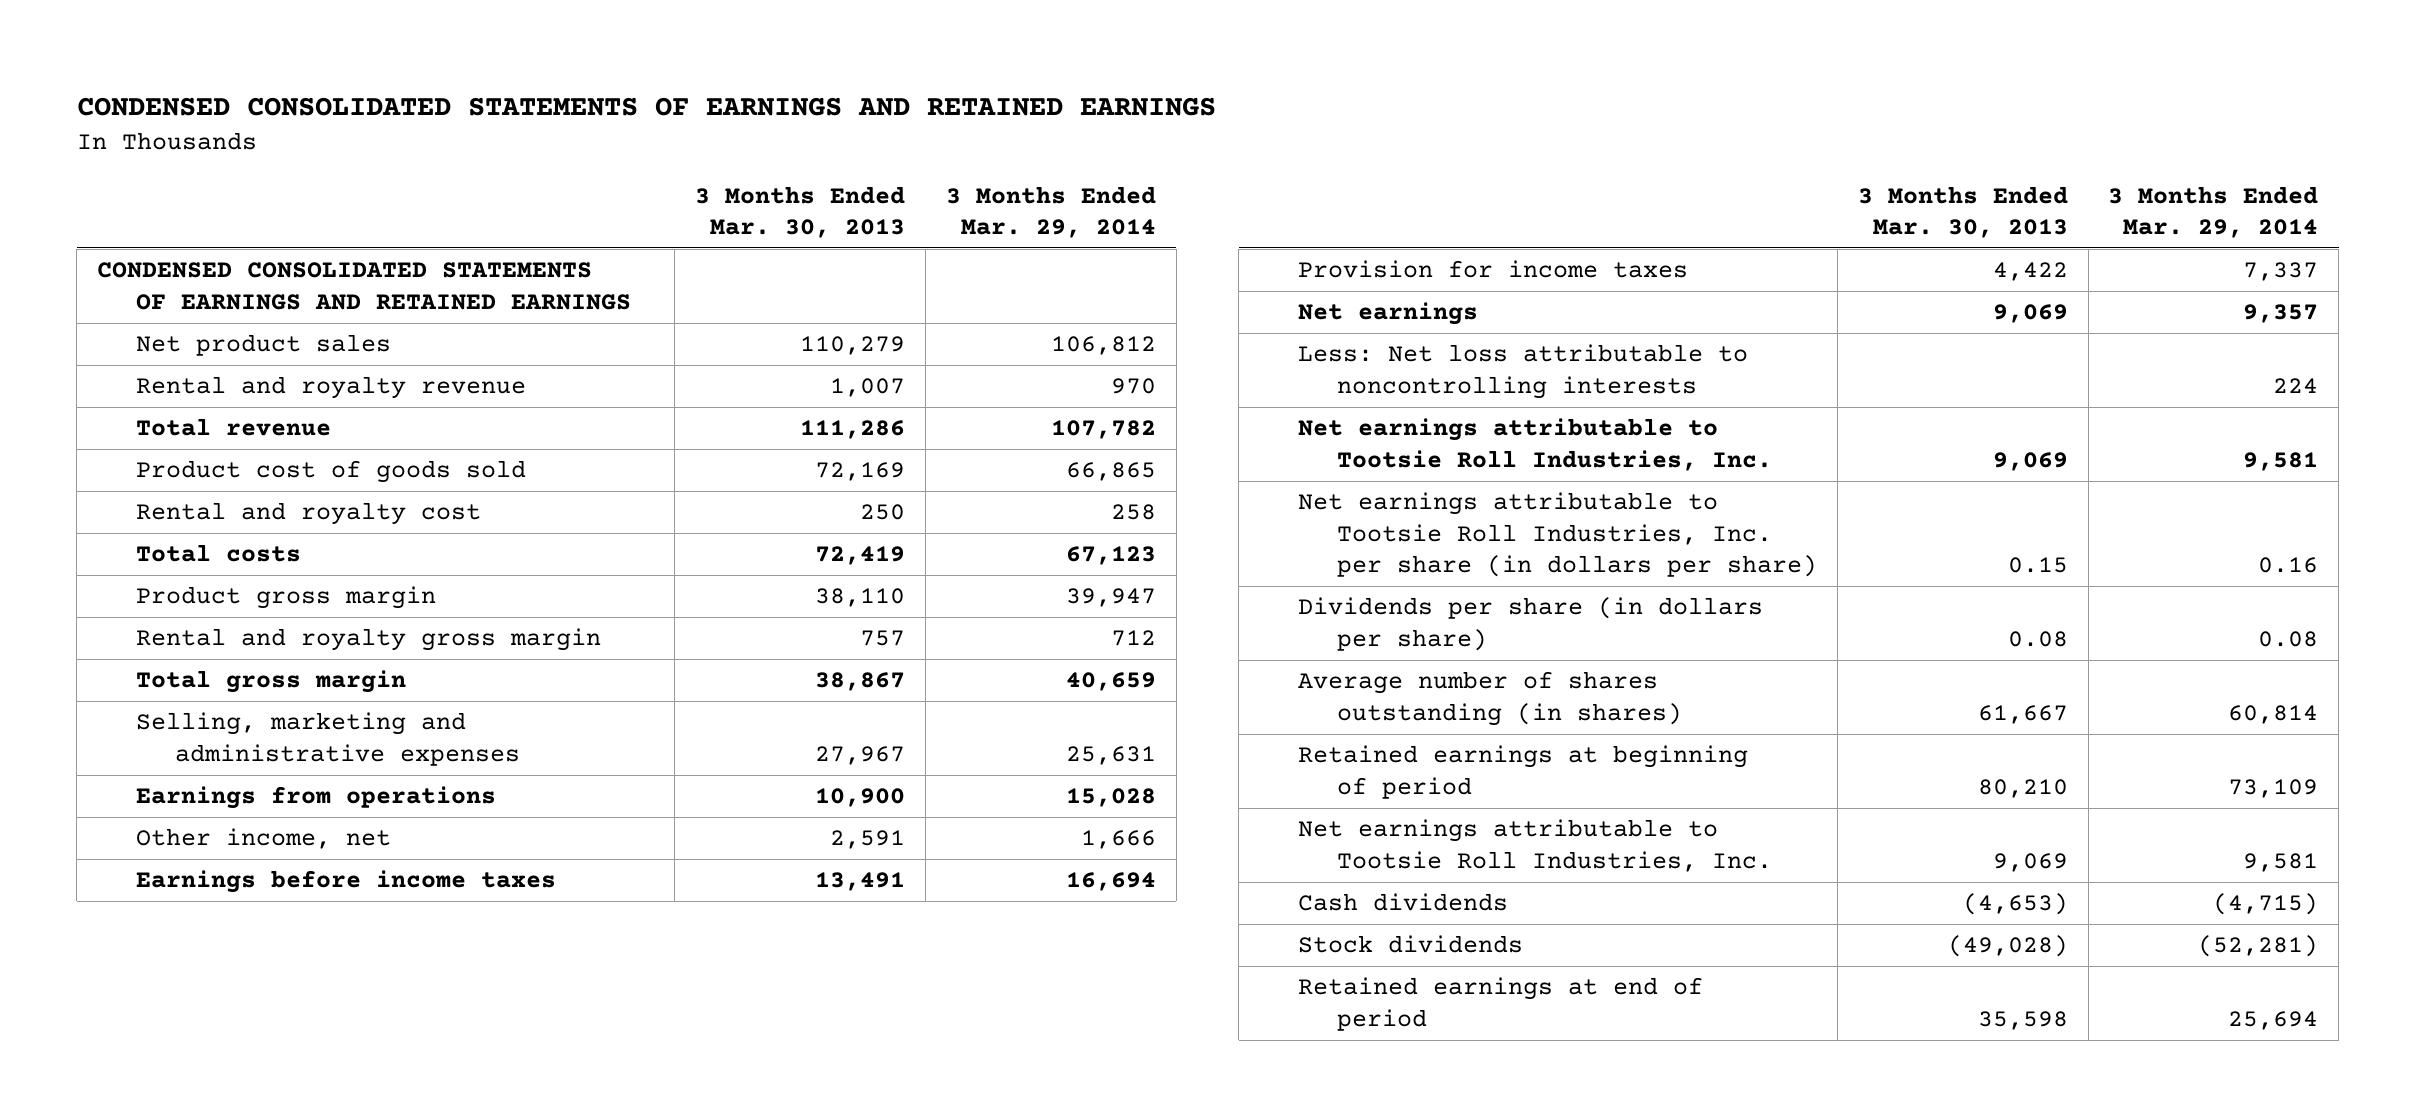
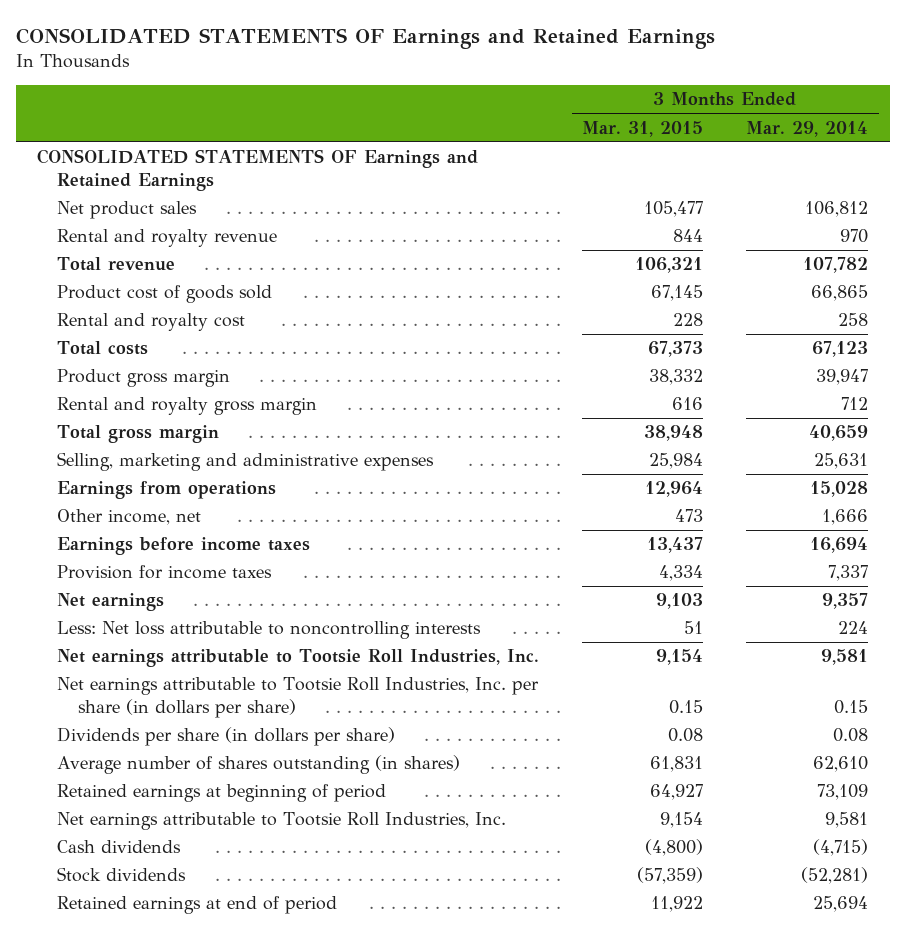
[76,97,1216,117] CONDENSED CONSOLIDATED STATEMENTS OF EARNINGS AND RETAINED EARNINGS -> [15,28,715,50] CONSOLIDATED STATEMENTS OF Earnings and Retained Earnings
[695,185,906,239] 3 Months Ended Mar. 30, 2013 -> none
none -> [582,120,704,137] Mar. 31, 2015
[96,262,631,310] CONDENSED CONSOLIDATED STATEMENTS OF EARNINGS AND RETAINED EARNINGS -> [37,149,479,192] CONSOLIDATED STATEMENTS OF Earnings and Retained Earnings
[2258,557,2319,574] 0.16 -> [834,700,869,715] 0.15
[2228,704,2319,724] 60,814 -> [813,756,869,773] 62,610

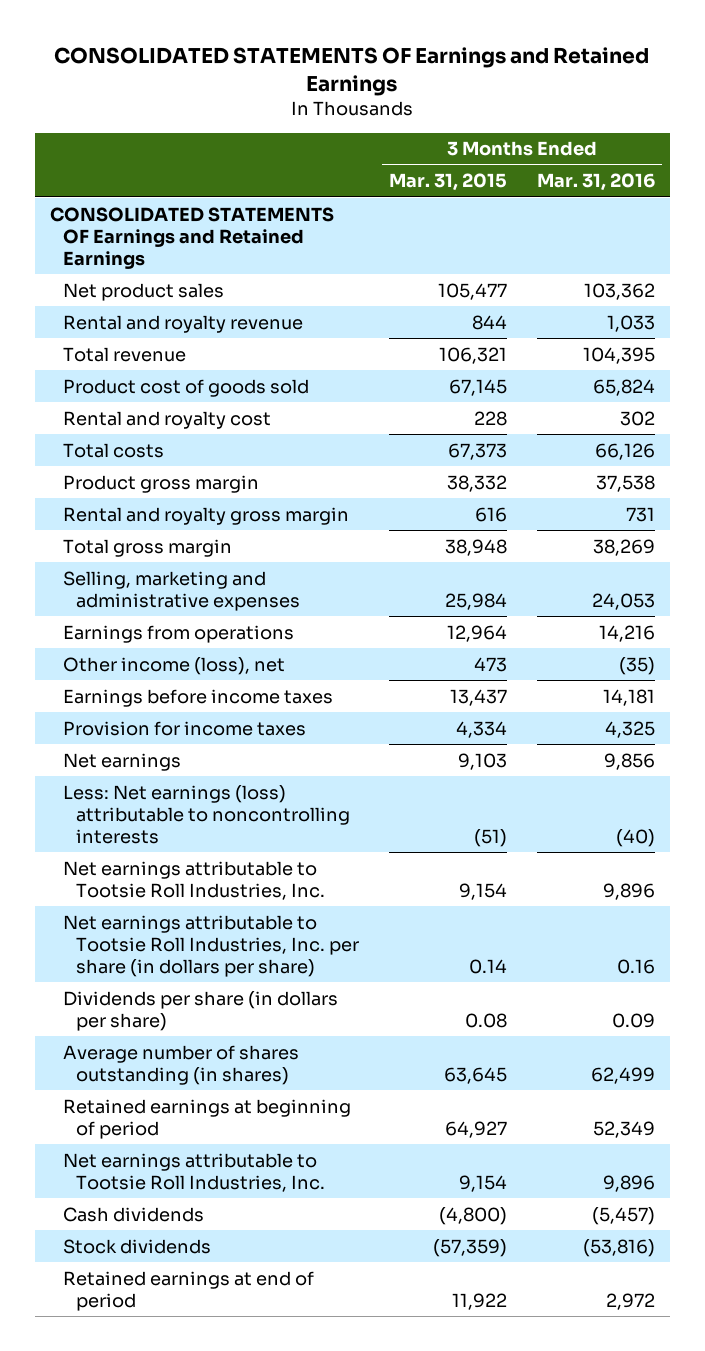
[746,120,869,137] Mar. 29, 2014 -> none
none -> [536,173,655,192] Mar. 31, 2016
[57,509,202,526] Other income, net -> [63,656,286,675] Other income (loss), net
[57,621,482,640] Less: Net loss attributable to noncontrolling interests -> [63,784,351,844] Less: Net earnings (loss) attributable to noncontrolling interests
[684,621,704,635] 51 -> [474,828,508,847] (51)
[669,700,704,715] 0.15 -> [469,958,508,974] 0.14
[650,756,704,773] 61,831 -> [444,1066,508,1084] 63,645

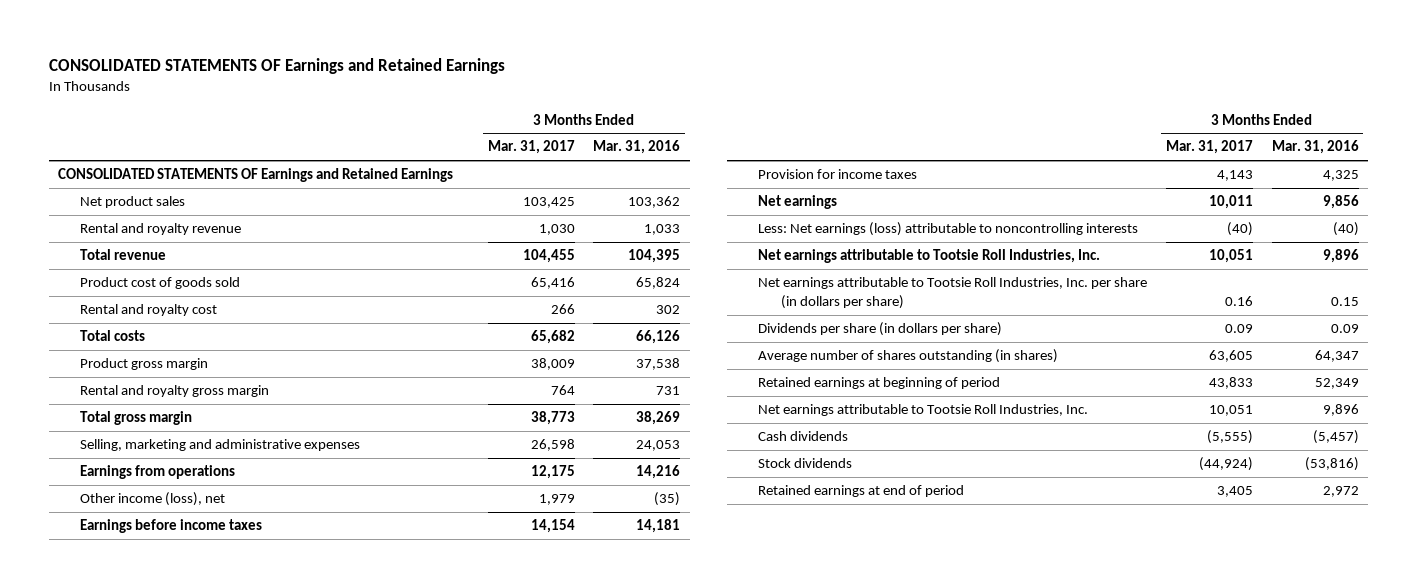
[389,173,508,192] Mar. 31, 2015 -> none
none -> [487,140,575,155] Mar. 31, 2017
[616,958,655,974] 0.16 -> [1330,297,1359,307] 0.15
[590,1066,655,1084] 62,499 -> [1314,350,1359,363] 64,347

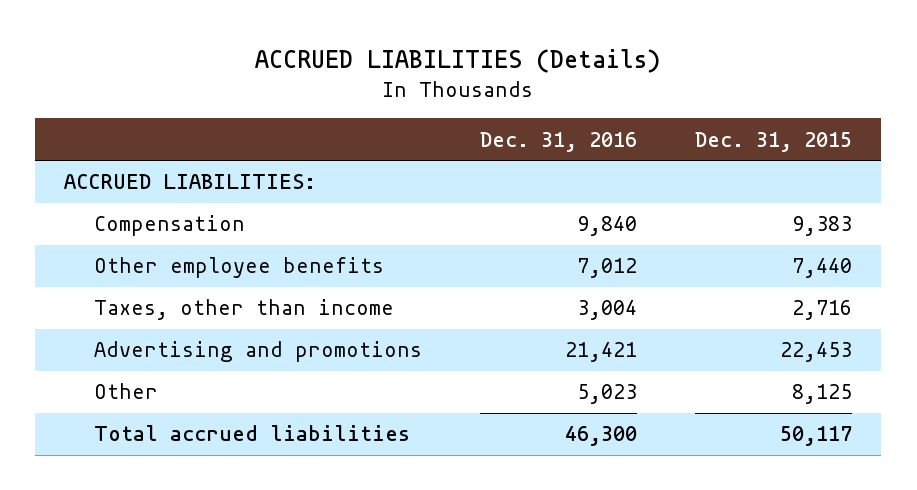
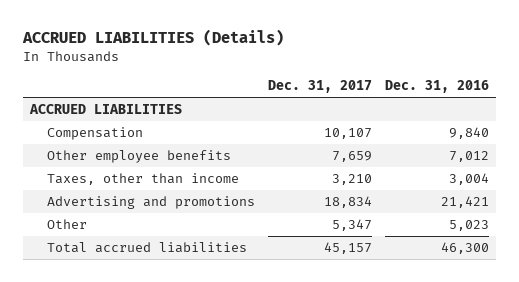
[695,131,853,152] Dec. 31, 2015 -> none
none -> [268,80,373,94] Dec. 31, 2017
[64,174,317,190] ACCRUED LIABILITIES: -> [28,104,182,115] ACCRUED LIABILITIES

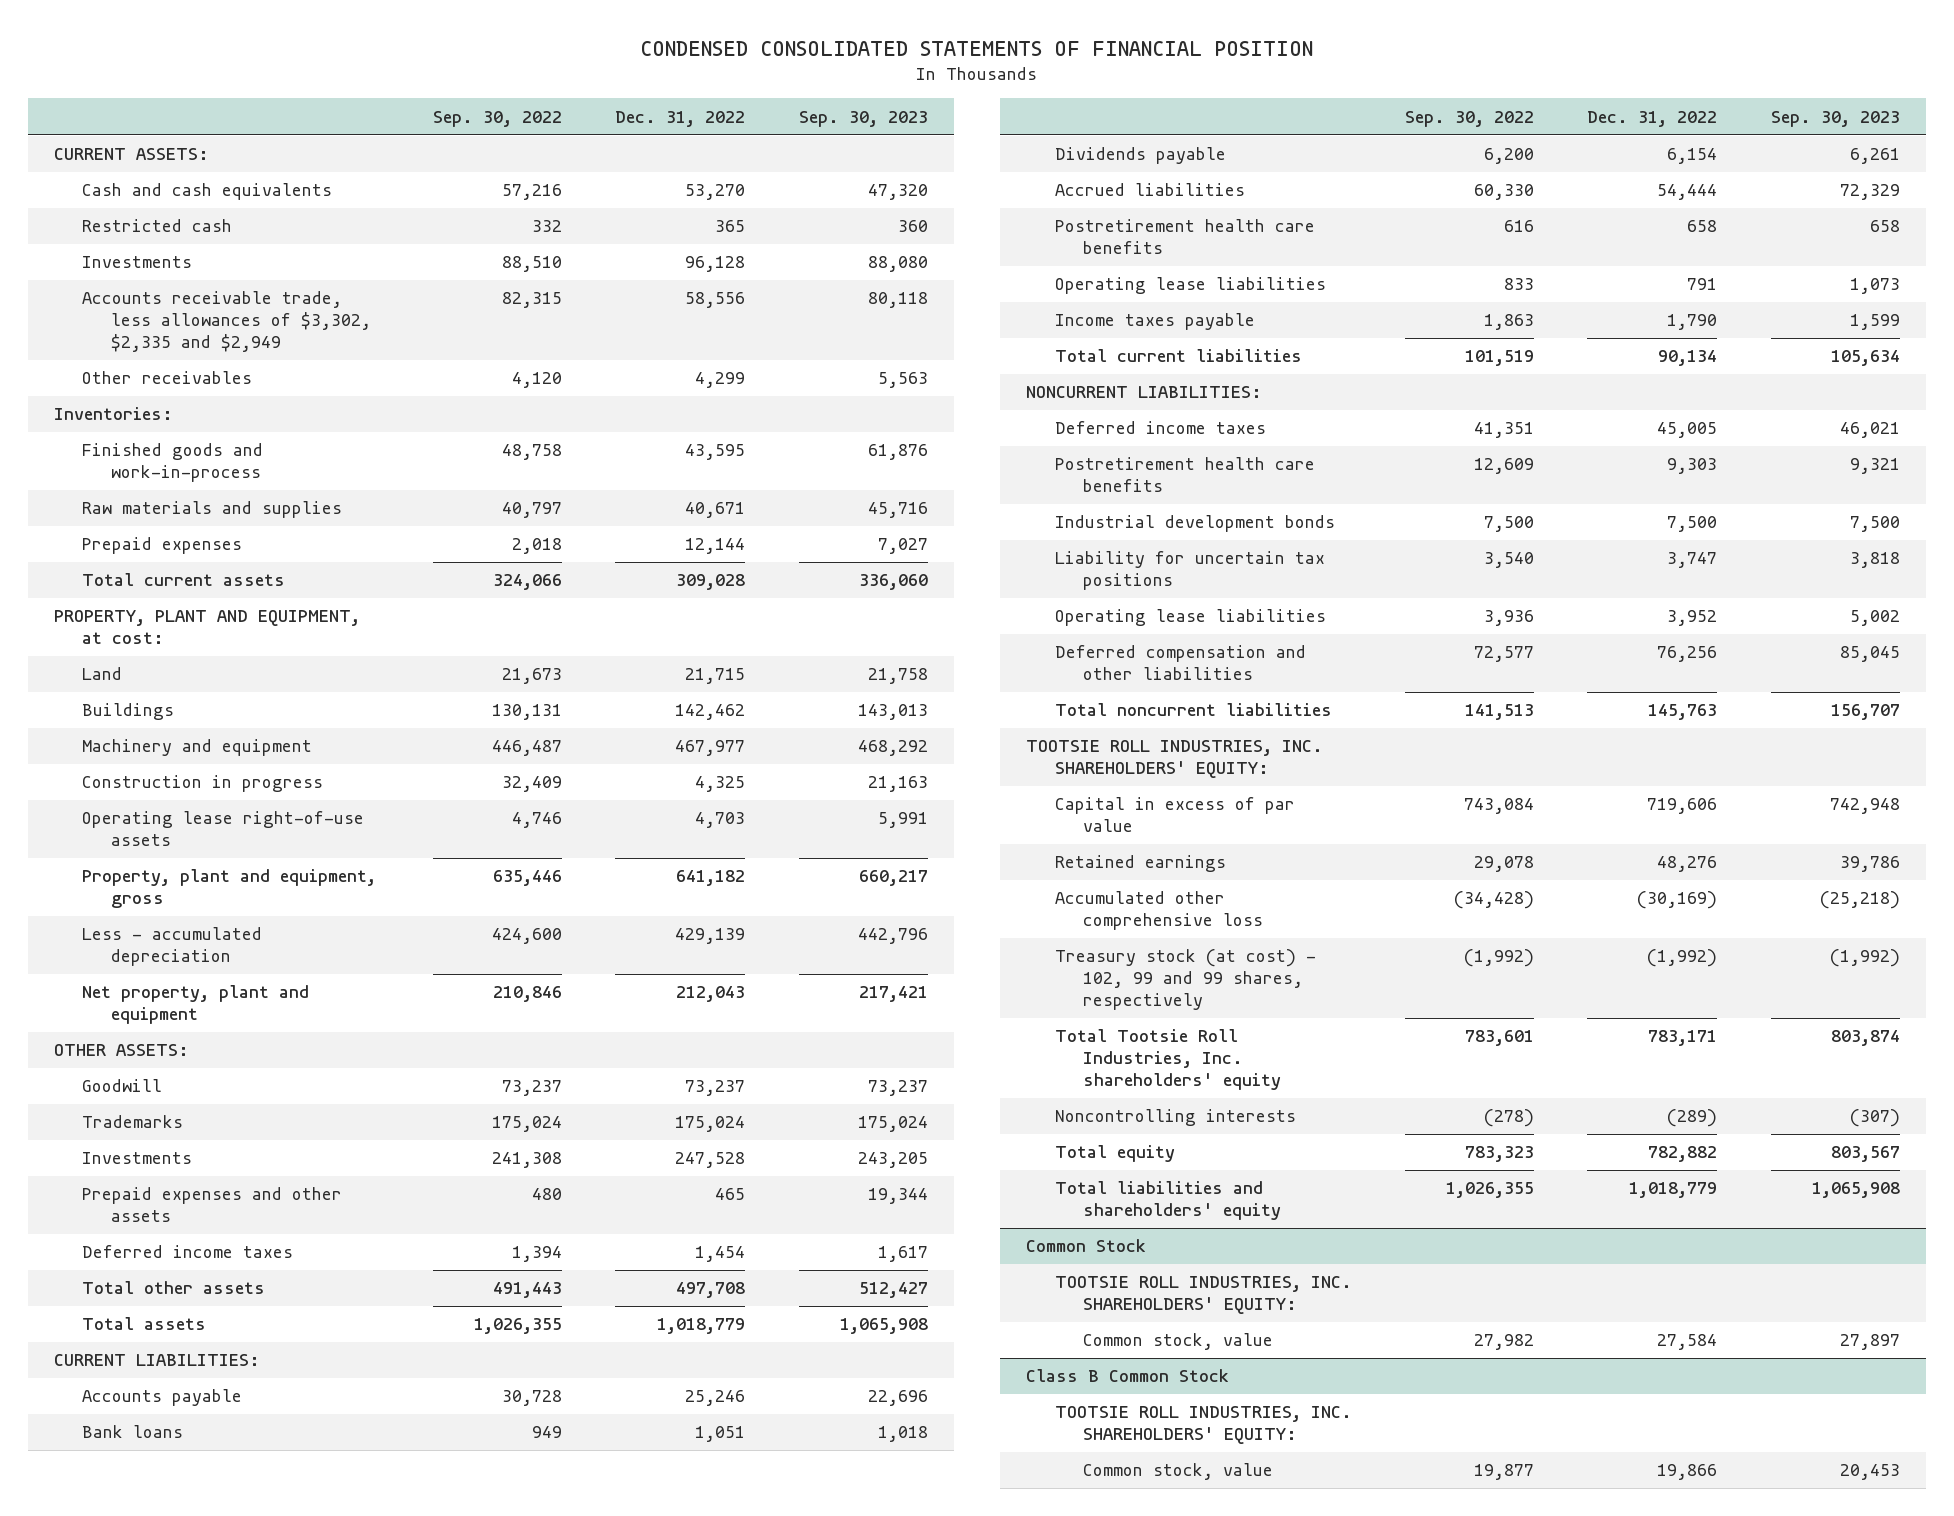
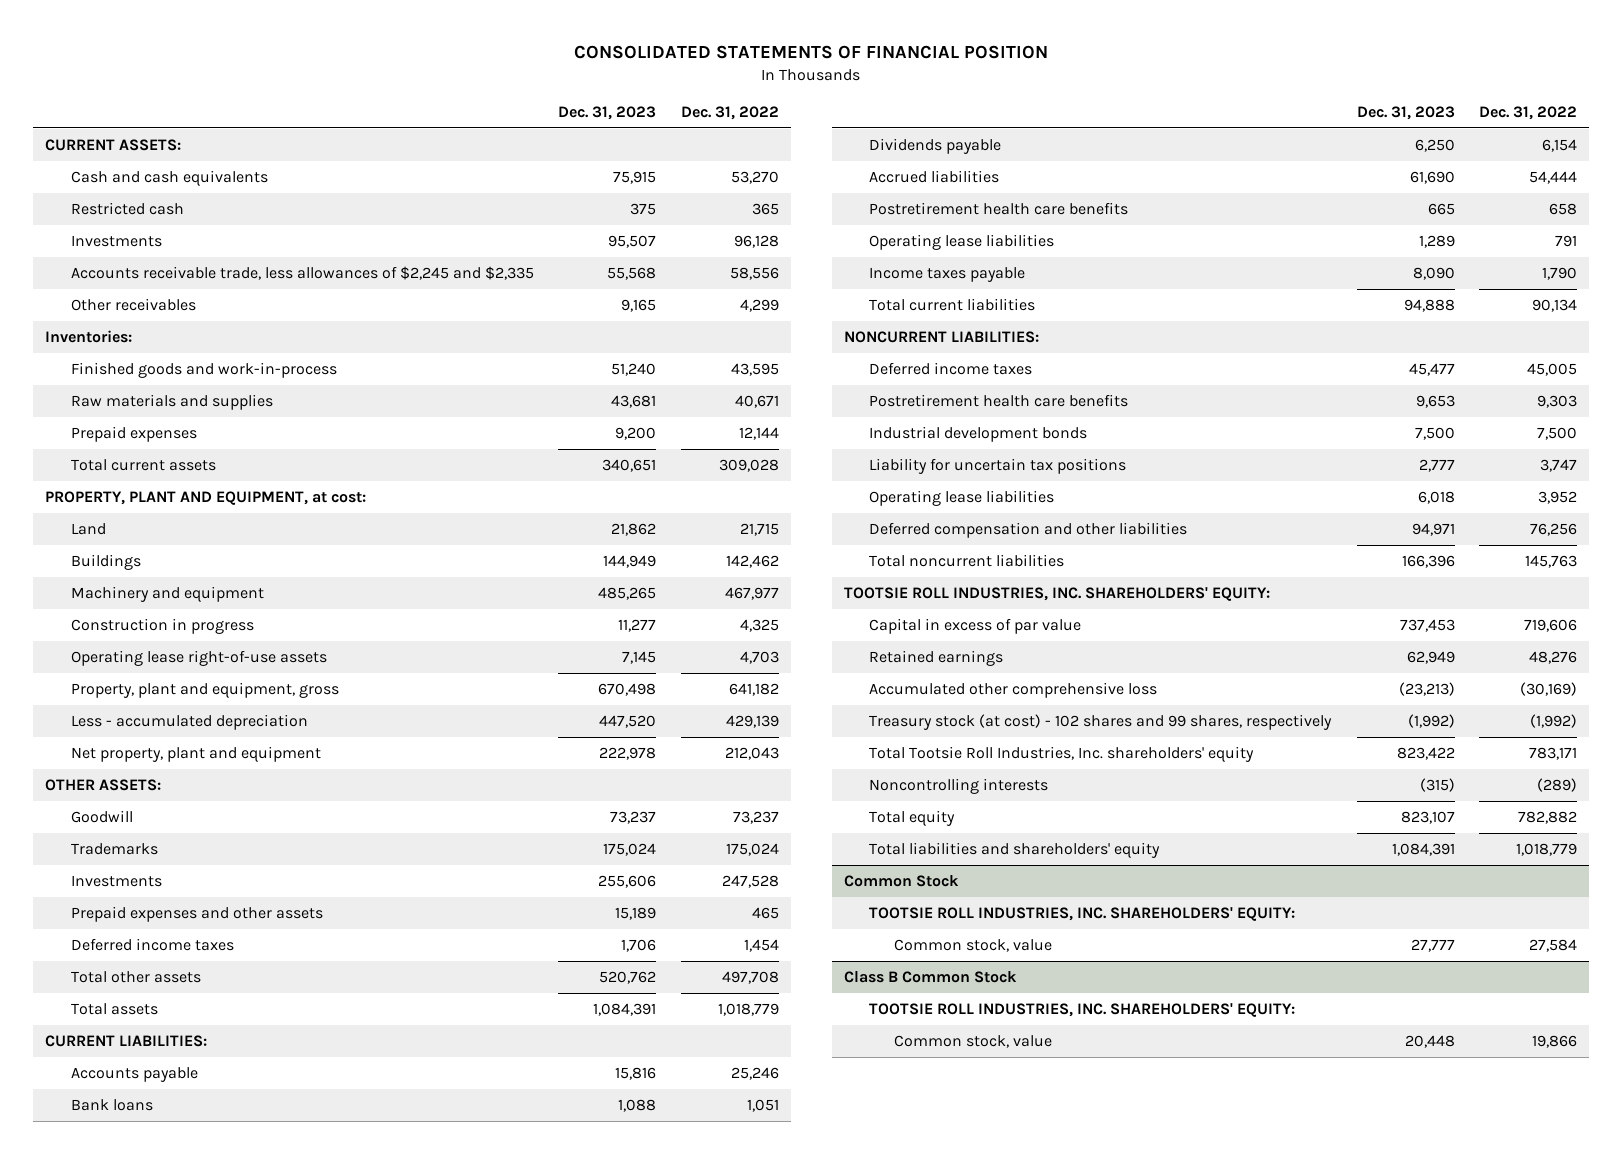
[639,40,1313,56] CONDENSED CONSOLIDATED STATEMENTS OF FINANCIAL POSITION -> [574,45,1049,60] CONSOLIDATED STATEMENTS OF FINANCIAL POSITION
[432,110,562,127] Sep. 30, 2022 -> none
[798,110,928,127] Sep. 30, 2023 -> none
none -> [558,106,657,121] Dec. 31, 2023
[82,291,371,353] Accounts receivable trade, less allowances of $3,302, $2,335 and $2,949 -> [70,265,534,280] Accounts receivable trade, less allowances of $2,245 and $2,335
[1054,949,1316,1011] Treasury stock (at cost) - 102, 99 and 99 shares, respectively -> [868,713,1332,730] Treasury stock (at cost) - 102 shares and 99 shares, respectively

